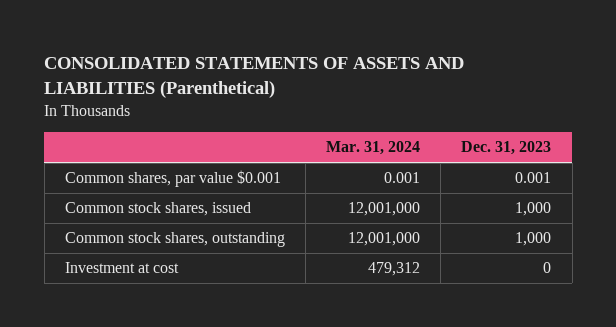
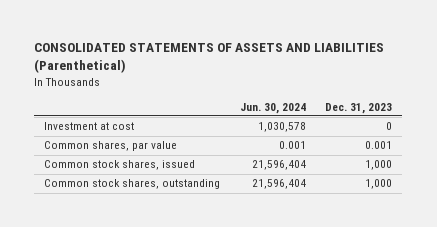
[326,141,421,156] Mar. 31, 2024 -> none
none -> [239,102,306,114] Jun. 30, 2024
[65,262,180,274] Investment at cost -> [44,122,135,131] Investment at cost
[65,170,282,188] Common shares, par value $0.001 -> [44,141,178,152] Common shares, par value

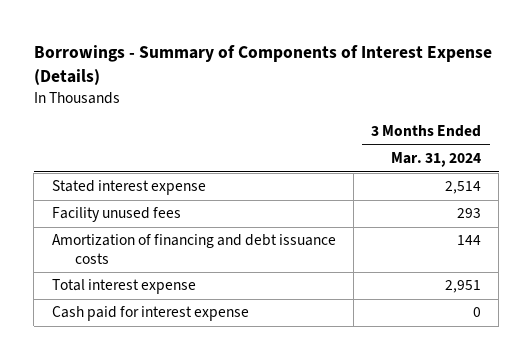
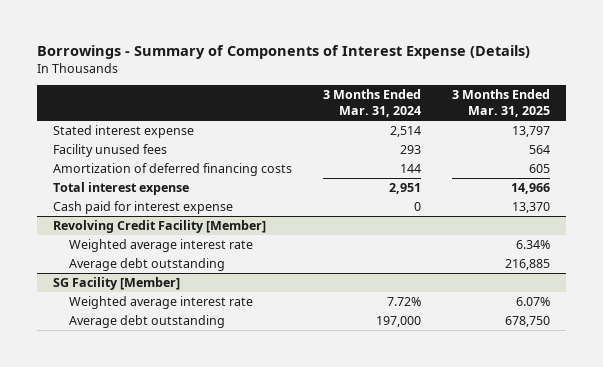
none -> [452,89,551,117] 3 Months Ended Mar. 31, 2025
[51,234,336,264] Amortization of financing and debt issuance costs -> [52,163,292,177] Amortization of deferred financing costs
none -> [52,220,266,234] Revolving Credit Facility [Member]
none -> [68,239,253,253] Weighted average interest rate
none -> [68,258,225,272] Average debt outstanding
none -> [52,277,180,291] SG Facility [Member]
none -> [68,296,253,310] Weighted average interest rate
none -> [68,315,225,329] Average debt outstanding

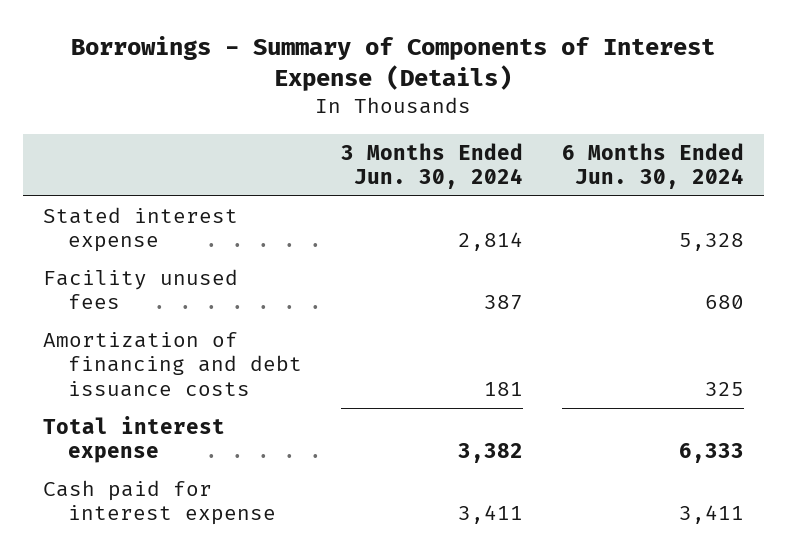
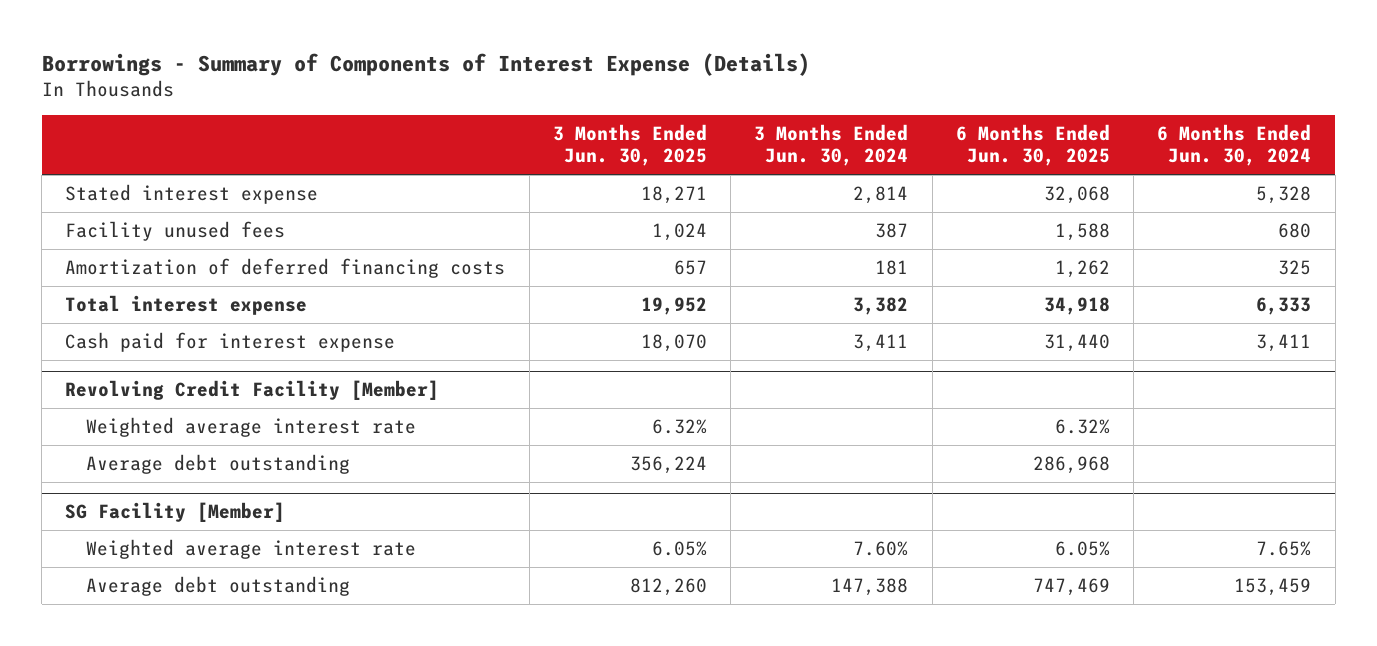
none -> [552,124,707,167] 3 Months Ended Jun. 30, 2025
none -> [955,124,1110,167] 6 Months Ended Jun. 30, 2025
[42,332,302,397] Amortization of financing and debt issuance costs -> [65,258,506,279] Amortization of deferred financing costs
none -> [65,380,440,401] Revolving Credit Facility [Member]
none -> [85,417,416,438] Weighted average interest rate
none -> [85,454,350,475] Average debt outstanding
none -> [65,502,286,523] SG Facility [Member]
none -> [85,539,416,560] Weighted average interest rate
none -> [85,576,350,597] Average debt outstanding

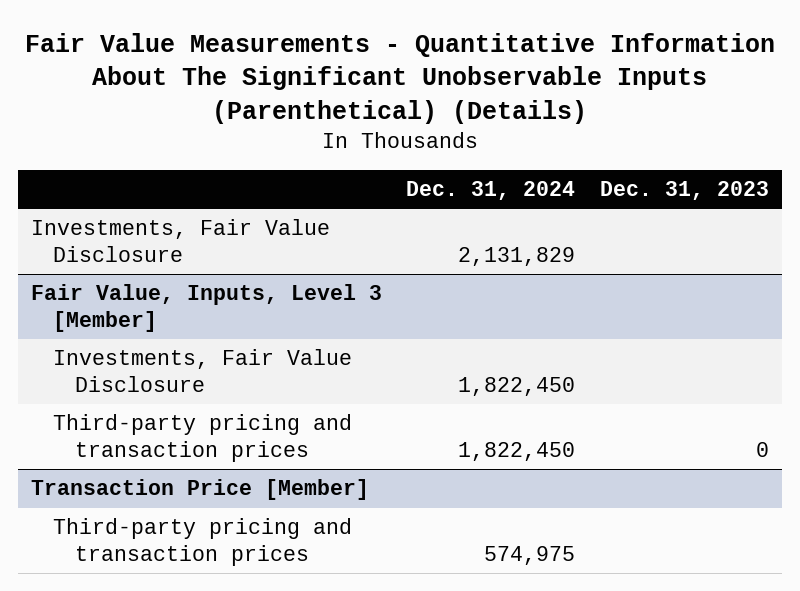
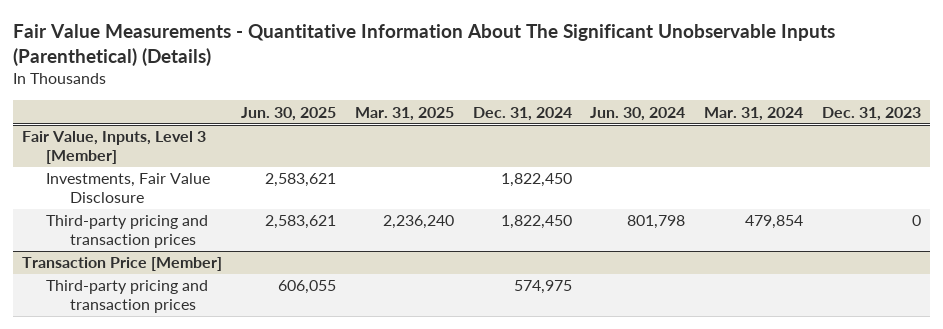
none -> [241,106,337,121] Jun. 30, 2025
none -> [354,106,454,121] Mar. 31, 2025
none -> [590,106,686,121] Jun. 30, 2024
none -> [703,106,803,121] Mar. 31, 2024
[30,219,330,262] Investments, Fair Value Disclosure -> none

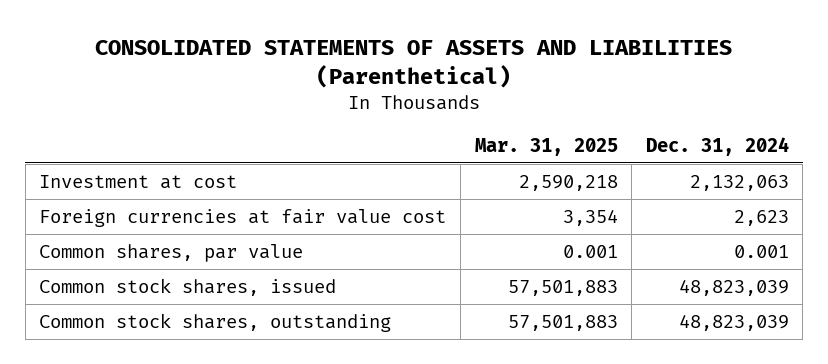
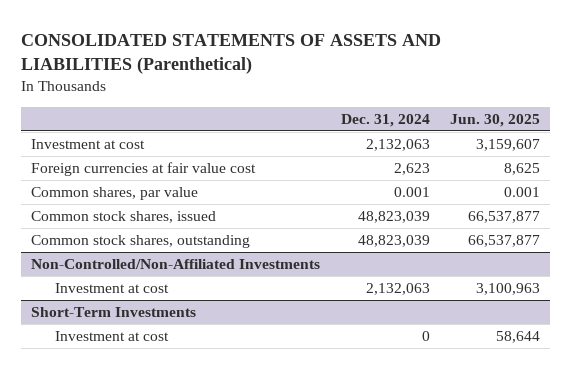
[474,137,618,156] Mar. 31, 2025 -> none
none -> [449,113,540,127] Jun. 30, 2025
none -> [31,258,321,269] Non-Controlled/Non-Affiliated Investments
none -> [54,282,169,293] Investment at cost
none -> [31,306,197,317] Short-Term Investments
none -> [54,330,169,341] Investment at cost

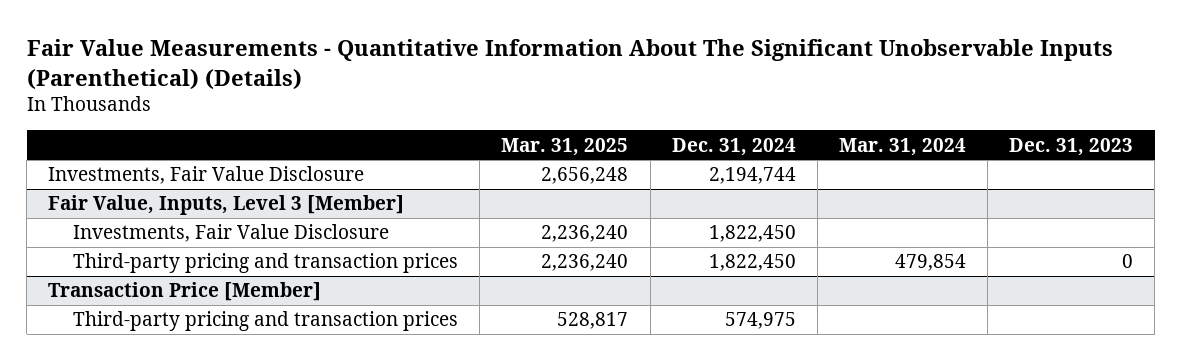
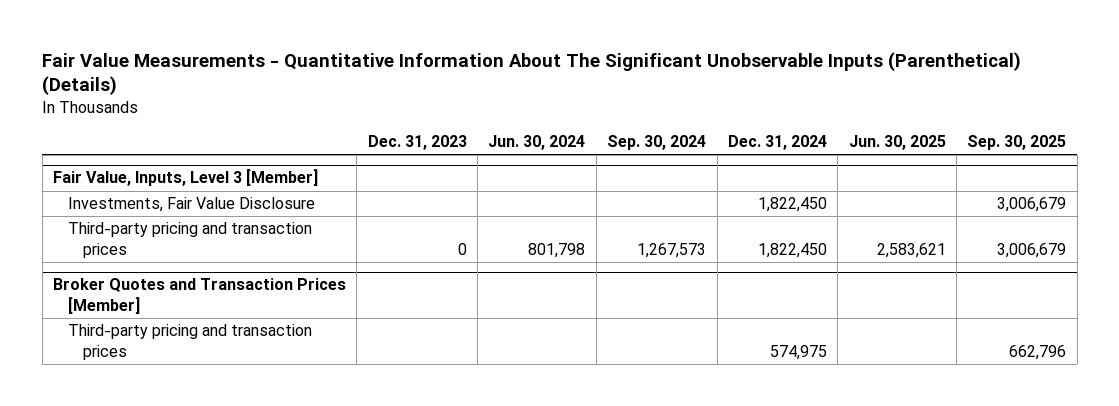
[501,137,629,156] Mar. 31, 2025 -> none
[838,137,966,156] Mar. 31, 2024 -> none
none -> [488,134,586,150] Jun. 30, 2024
none -> [607,134,707,150] Sep. 30, 2024
none -> [848,134,946,150] Jun. 30, 2025
none -> [967,134,1067,150] Sep. 30, 2025
[48,166,365,185] Investments, Fair Value Disclosure -> none
[48,282,322,302] Transaction Price [Member] -> [52,278,346,314] Broker Quotes and Transaction Prices [Member]

